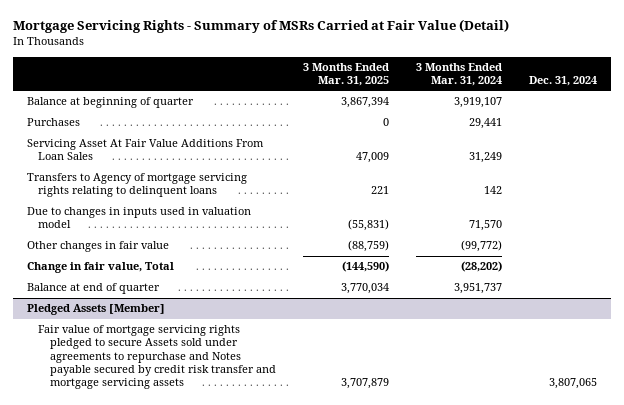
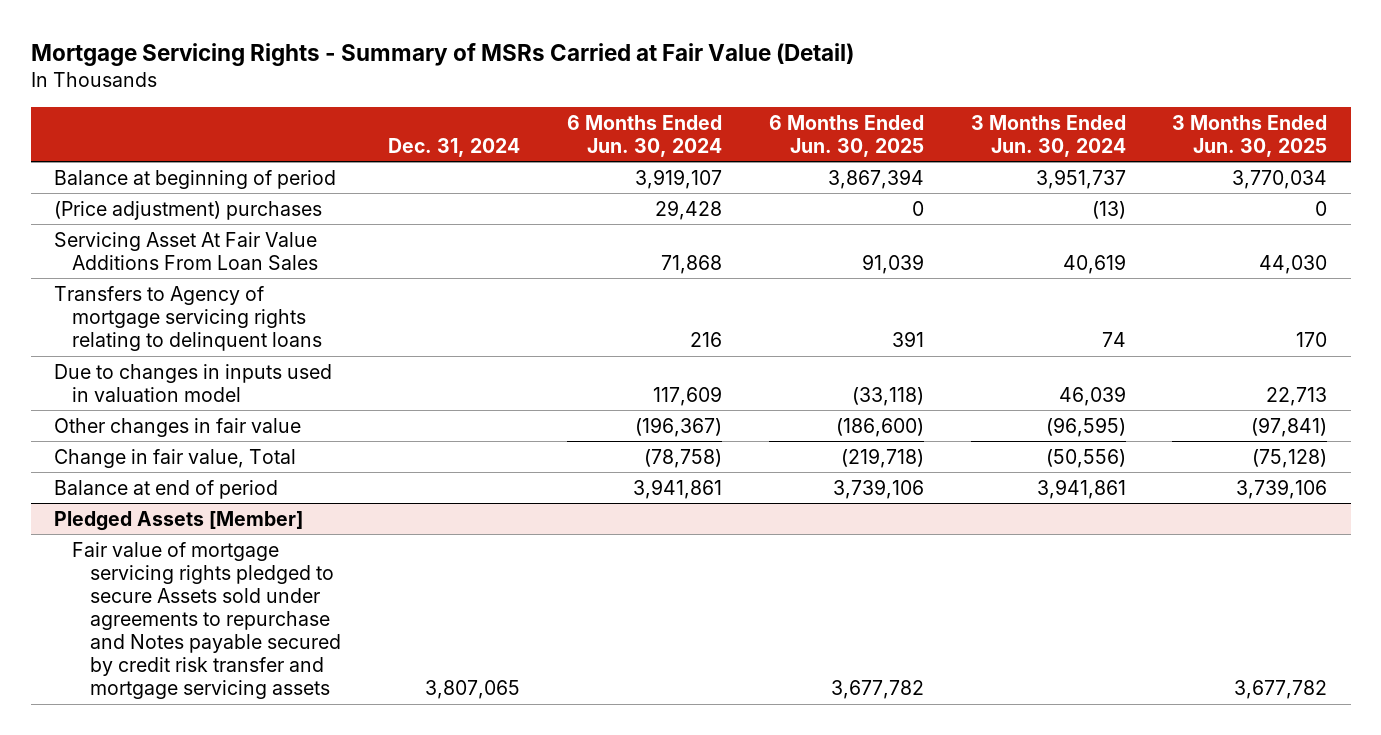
[302,62,389,87] 3 Months Ended Mar. 31, 2025 -> none
[415,62,502,87] 3 Months Ended Mar. 31, 2024 -> none
none -> [566,114,722,157] 6 Months Ended Jun. 30, 2024
none -> [768,114,924,157] 6 Months Ended Jun. 30, 2025
none -> [970,114,1126,157] 3 Months Ended Jun. 30, 2024
none -> [1172,114,1328,157] 3 Months Ended Jun. 30, 2025
[26,118,80,127] Purchases -> none
[26,97,194,109] Balance at beginning of quarter -> [54,169,337,189] Balance at beginning of period
none -> [54,200,323,220] (Price adjustment) purchases
[26,283,160,295] Balance at end of quarter -> [54,479,279,499] Balance at end of period

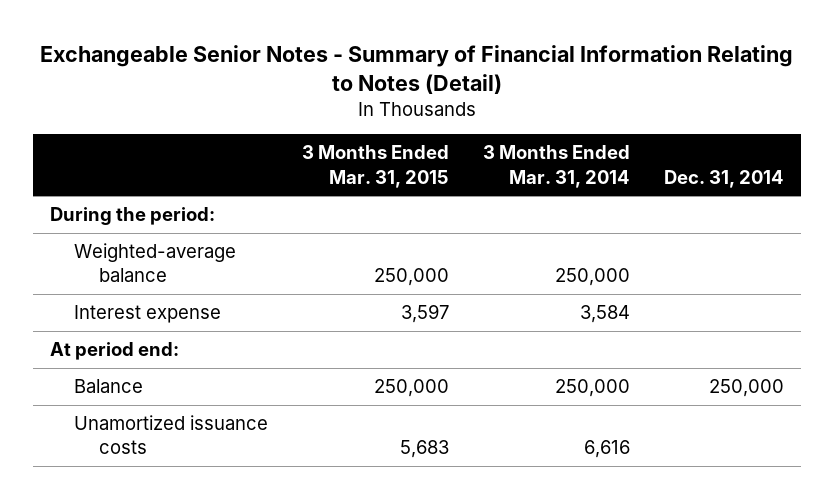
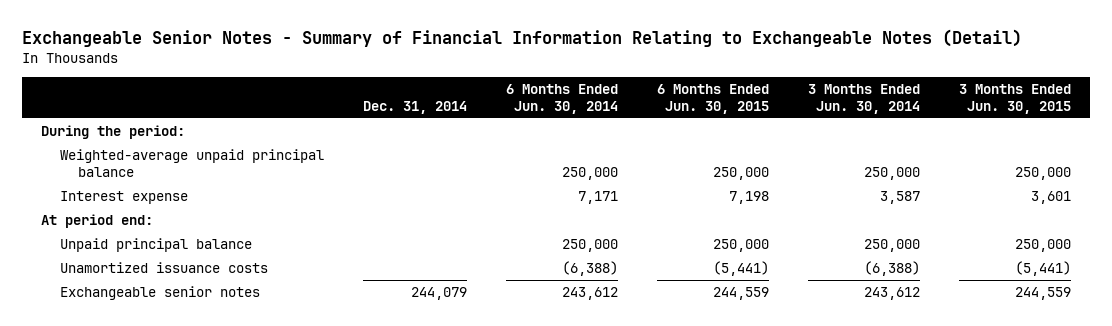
[39,44,793,94] Exchangeable Senior Notes - Summary of Financial Information Relating to Notes (Detail) -> [21,28,1022,47] Exchangeable Senior Notes - Summary of Financial Information Relating to Exchangeable Notes (Detail)
[302,145,450,188] 3 Months Ended Mar. 31, 2015 -> none
[483,145,631,188] 3 Months Ended Mar. 31, 2014 -> none
none -> [505,84,618,114] 6 Months Ended Jun. 30, 2014
none -> [656,84,769,114] 6 Months Ended Jun. 30, 2015
none -> [807,84,920,114] 3 Months Ended Jun. 30, 2014
none -> [958,84,1071,114] 3 Months Ended Jun. 30, 2015
[74,243,237,283] Weighted-average balance -> [59,149,324,177] Weighted-average unpaid principal balance
[74,379,144,394] Balance -> none
none -> [59,238,252,253] Unpaid principal balance
none -> [59,286,260,301] Exchangeable senior notes

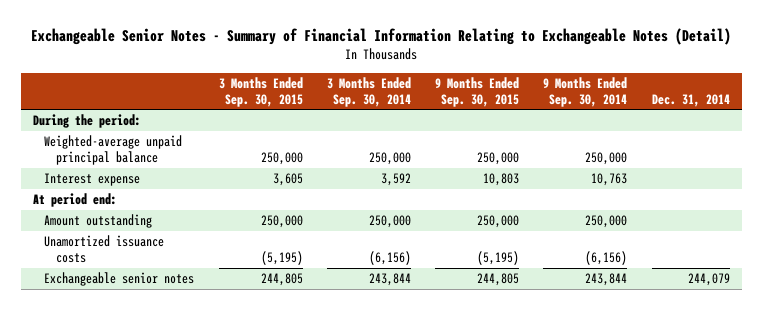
[505,84,618,114] 6 Months Ended Jun. 30, 2014 -> none
[656,84,769,114] 6 Months Ended Jun. 30, 2015 -> none
[807,84,920,114] 3 Months Ended Jun. 30, 2014 -> none
[958,84,1071,114] 3 Months Ended Jun. 30, 2015 -> none
none -> [218,76,303,107] 3 Months Ended Sep. 30, 2015
none -> [326,76,411,107] 3 Months Ended Sep. 30, 2014
none -> [435,76,520,107] 9 Months Ended Sep. 30, 2015
none -> [543,76,628,107] 9 Months Ended Sep. 30, 2014
[59,238,252,253] Unpaid principal balance -> [44,213,153,228] Amount outstanding

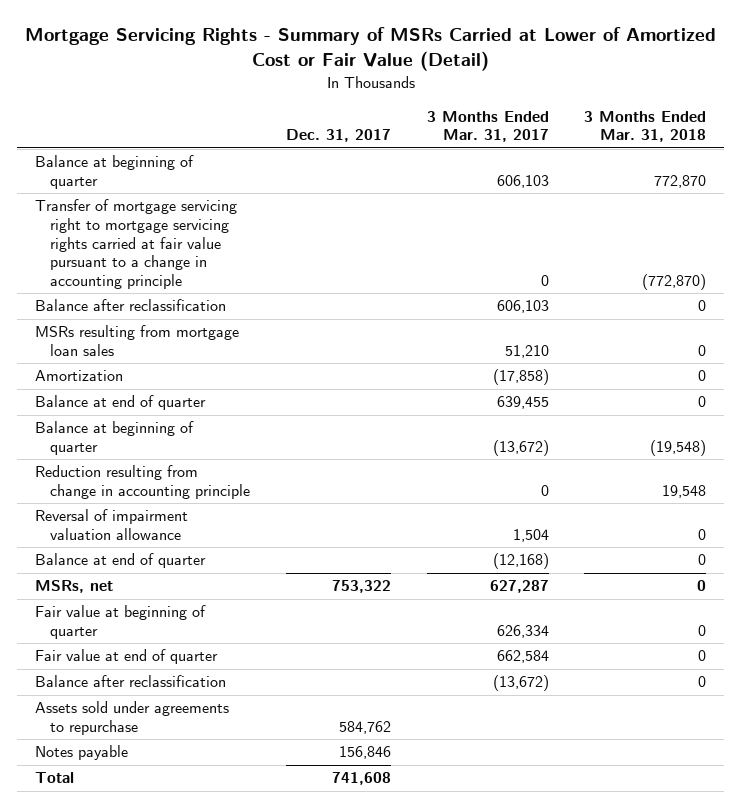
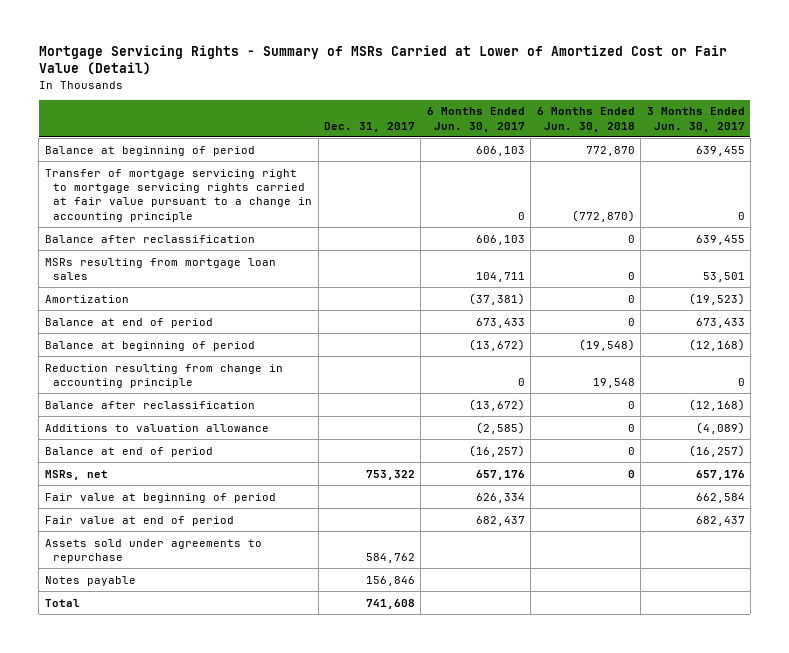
[426,110,549,143] 3 Months Ended Mar. 31, 2017 -> none
[584,110,707,143] 3 Months Ended Mar. 31, 2018 -> none
none -> [426,107,525,132] 6 Months Ended Jun. 30, 2017
none -> [536,107,635,132] 6 Months Ended Jun. 30, 2018
none -> [646,107,745,132] 3 Months Ended Jun. 30, 2017
[34,155,194,190] Balance at beginning of quarter -> [44,145,255,156] Balance at beginning of period
[34,395,206,411] Balance at end of quarter -> [44,317,213,328] Balance at end of period
[34,421,194,456] Balance at beginning of quarter -> [44,340,255,351] Balance at beginning of period
[34,509,188,541] Reversal of impairment valuation allowance -> none
[34,553,206,569] Balance at end of quarter -> none
[34,605,206,640] Fair value at beginning of quarter -> none
[34,649,218,665] Fair value at end of quarter -> none
none -> [44,423,269,432] Additions to valuation allowance
none -> [44,446,213,457] Balance at end of period
[34,580,113,594] MSRs, net -> [44,469,108,480] MSRs, net
none -> [44,492,276,503] Fair value at beginning of period
none -> [44,515,234,526] Fair value at end of period

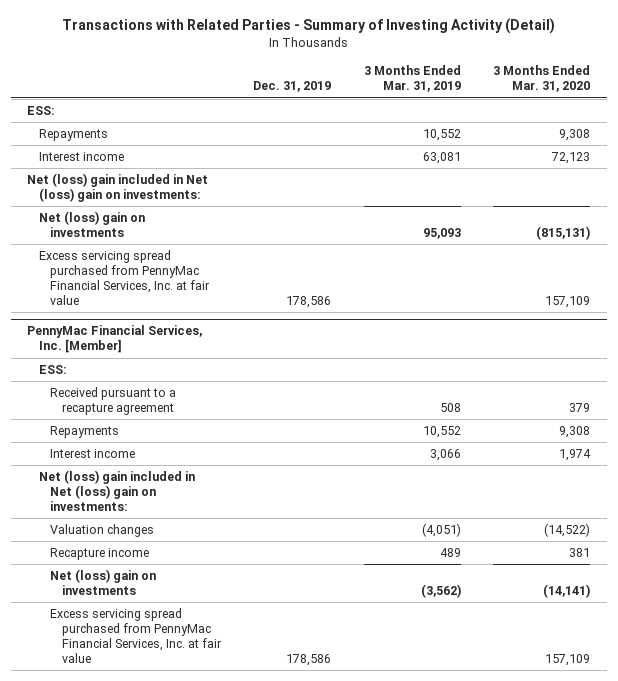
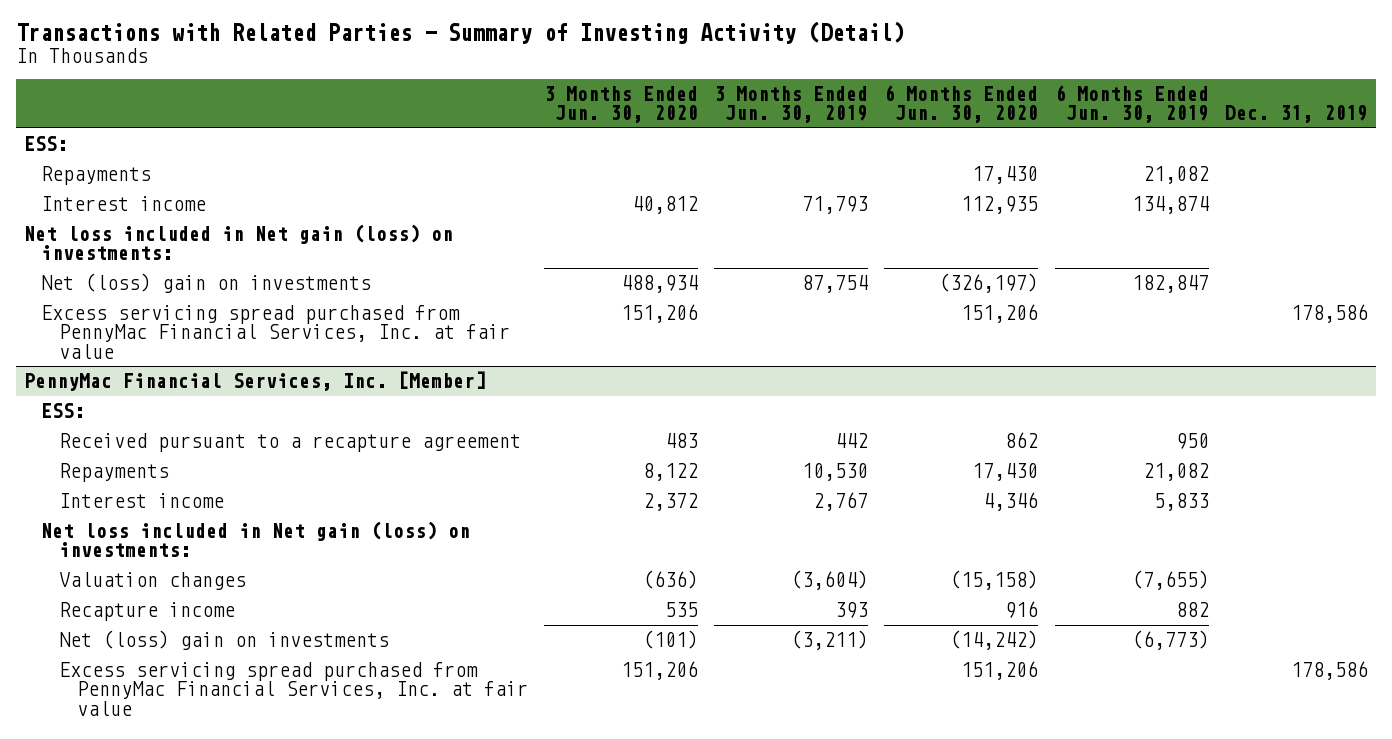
[363,65,461,93] 3 Months Ended Mar. 31, 2019 -> none
[493,65,591,93] 3 Months Ended Mar. 31, 2020 -> none
none -> [544,85,699,124] 3 Months Ended Jun. 30, 2020
none -> [714,85,869,124] 3 Months Ended Jun. 30, 2019
none -> [884,84,1039,124] 6 Months Ended Jun. 30, 2020
none -> [1054,84,1209,124] 6 Months Ended Jun. 30, 2019
[27,172,209,202] Net (loss) gain included in Net (loss) gain on investments: -> [23,224,453,261] Net loss included in Net gain (loss) on investments:
[38,469,195,511] Net (loss) gain included in Net (loss) gain on investments: -> [41,521,471,558] Net loss included in Net gain (loss) on investments:

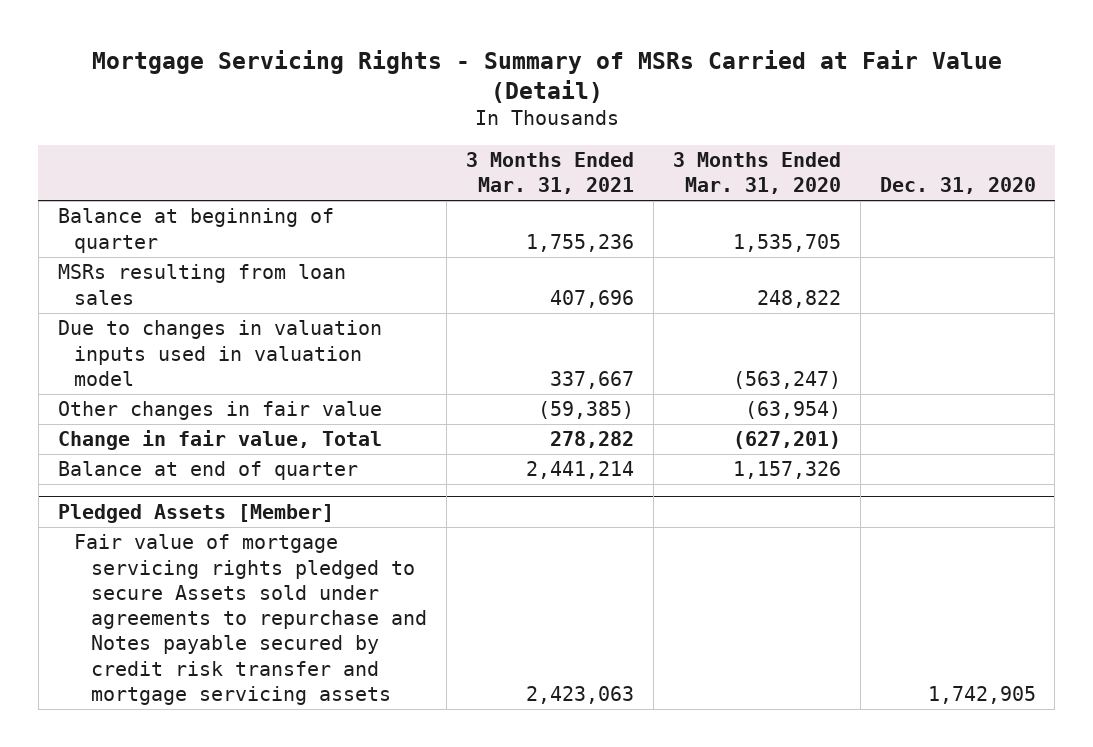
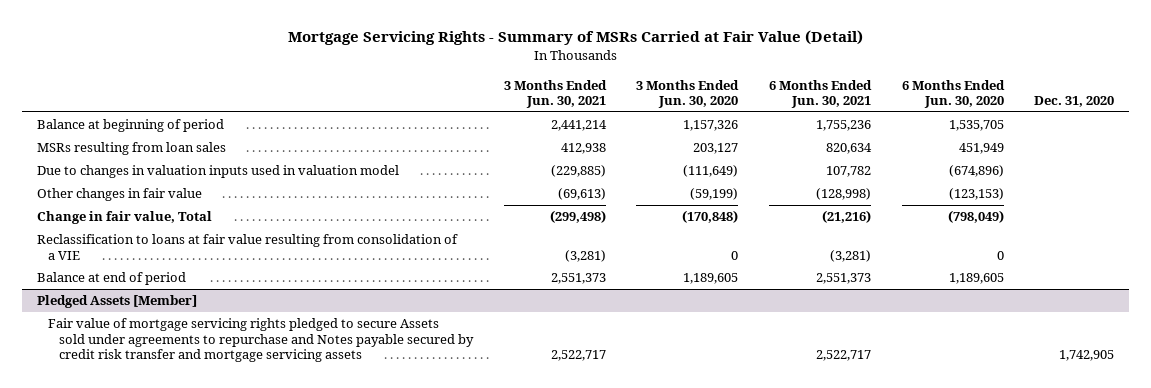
[465,152,634,195] 3 Months Ended Mar. 31, 2021 -> none
[672,152,841,195] 3 Months Ended Mar. 31, 2020 -> none
none -> [503,79,607,109] 3 Months Ended Jun. 30, 2021
none -> [636,79,740,109] 3 Months Ended Jun. 30, 2020
none -> [768,79,872,109] 6 Months Ended Jun. 30, 2021
none -> [901,79,1005,109] 6 Months Ended Jun. 30, 2020
[57,208,334,253] Balance at beginning of quarter -> [37,119,225,133] Balance at beginning of period
none -> [37,234,459,260] Reclassification to loans at fair value resulting from consolidation of a VIE
[57,461,358,481] Balance at end of quarter -> [37,272,187,286] Balance at end of period

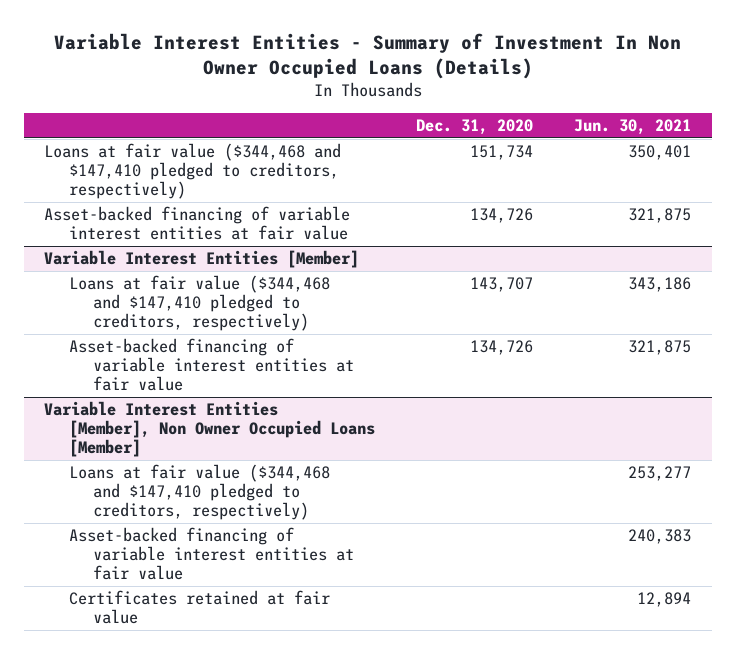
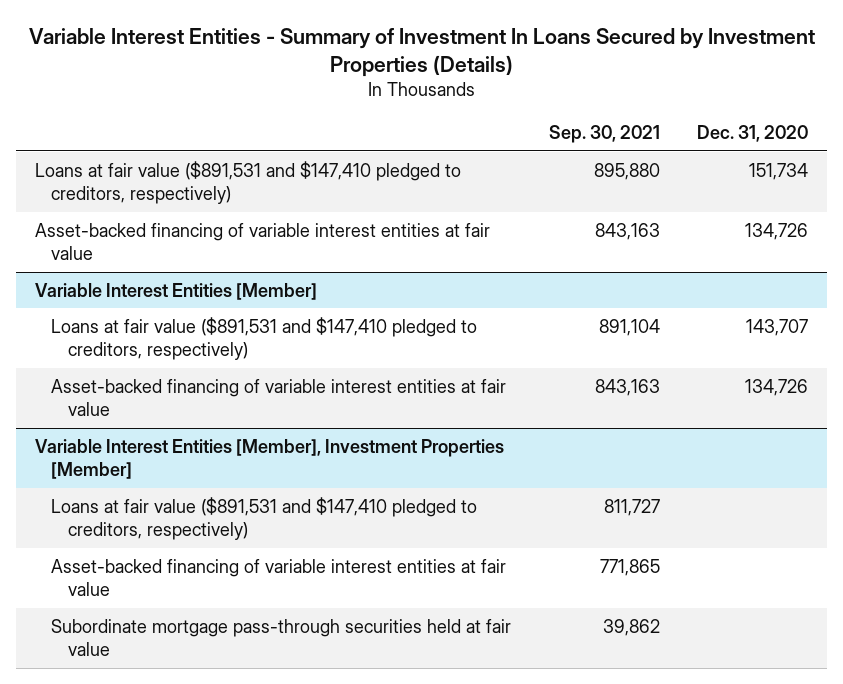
[53,32,681,80] Variable Interest Entities - Summary of Investment In Non Owner Occupied Loans (Details) -> [28,27,815,78] Variable Interest Entities - Summary of Investment In Loans Secured by Investment Properties (Details)
[574,118,692,135] Jun. 30, 2021 -> none
none -> [548,125,660,144] Sep. 30, 2021
[44,143,342,200] Loans at fair value ($344,468 and $147,410 pledged to creditors, respectively) -> [34,160,461,205] Loans at fair value ($891,531 and $147,410 pledged to creditors, respectively)
[68,275,330,332] Loans at fair value ($344,468 and $147,410 pledged to creditors, respectively) -> [51,316,478,361] Loans at fair value ($891,531 and $147,410 pledged to creditors, respectively)
[44,401,375,458] Variable Interest Entities [Member], Non Owner Occupied Loans [Member] -> none
[68,464,330,521] Loans at fair value ($344,468 and $147,410 pledged to creditors, respectively) -> none
[68,527,355,581] Asset-backed financing of variable interest entities at fair value -> none
[68,590,330,625] Certificates retained at fair value -> none
none -> [34,438,504,480] Variable Interest Entities [Member], Investment Properties [Member]
none -> [51,496,478,541] Loans at fair value ($891,531 and $147,410 pledged to creditors, respectively)
none -> [51,558,507,597] Asset-backed financing of variable interest entities at fair value
none -> [51,618,512,657] Subordinate mortgage pass-through securities held at fair value

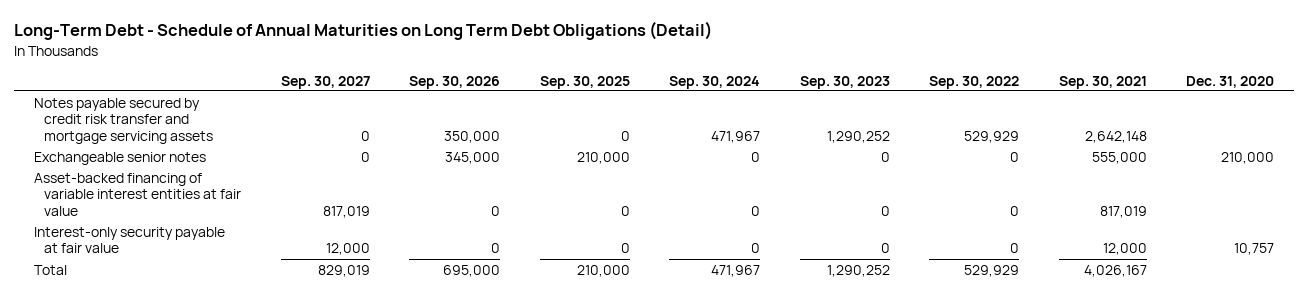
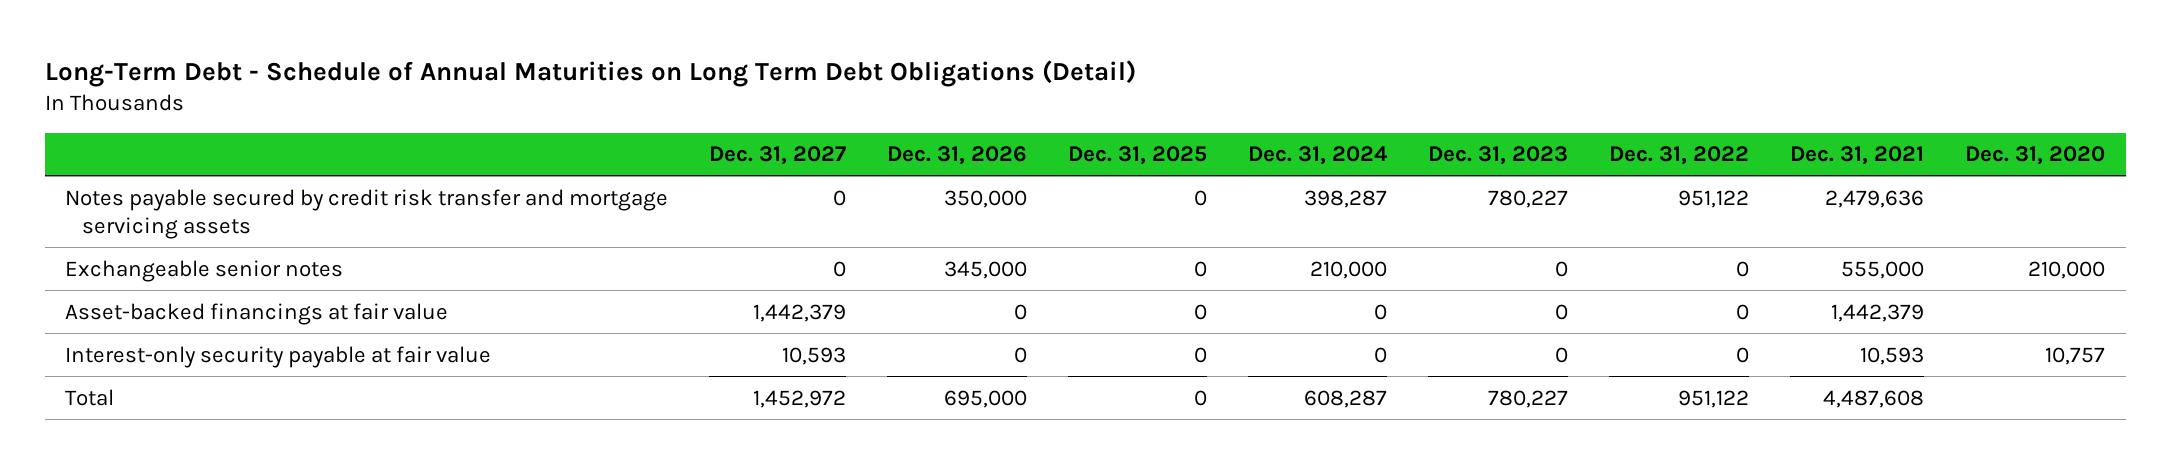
[280,75,370,89] Sep. 30, 2027 -> none
[409,75,501,89] Sep. 30, 2026 -> none
[539,75,630,89] Sep. 30, 2025 -> none
[669,75,761,89] Sep. 30, 2024 -> none
[799,75,890,89] Sep. 30, 2023 -> none
[929,75,1020,89] Sep. 30, 2022 -> none
[1058,75,1147,89] Sep. 30, 2021 -> none
none -> [709,146,847,166] Dec. 31, 2027
none -> [887,146,1028,166] Dec. 31, 2026
none -> [1068,146,1208,166] Dec. 31, 2025
none -> [1248,146,1389,166] Dec. 31, 2024
none -> [1428,146,1569,166] Dec. 31, 2023
none -> [1609,146,1750,166] Dec. 31, 2022
none -> [1790,146,1925,166] Dec. 31, 2021
[33,172,242,216] Asset-backed financing of variable interest entities at fair value -> [65,302,449,325] Asset-backed financings at fair value

